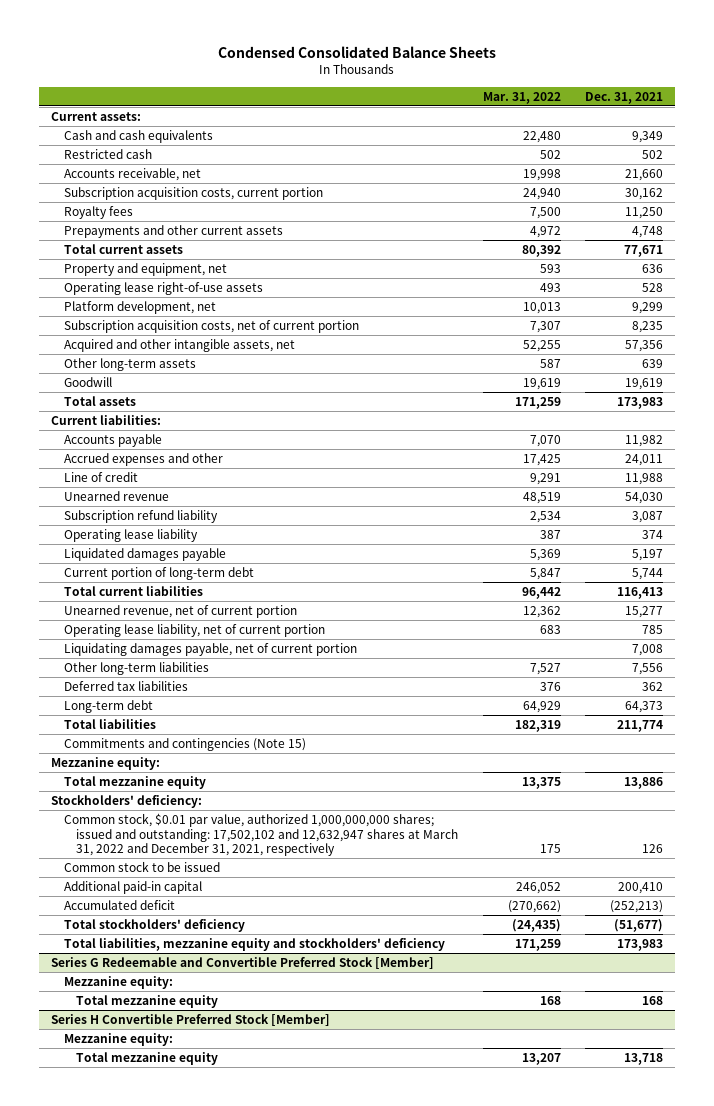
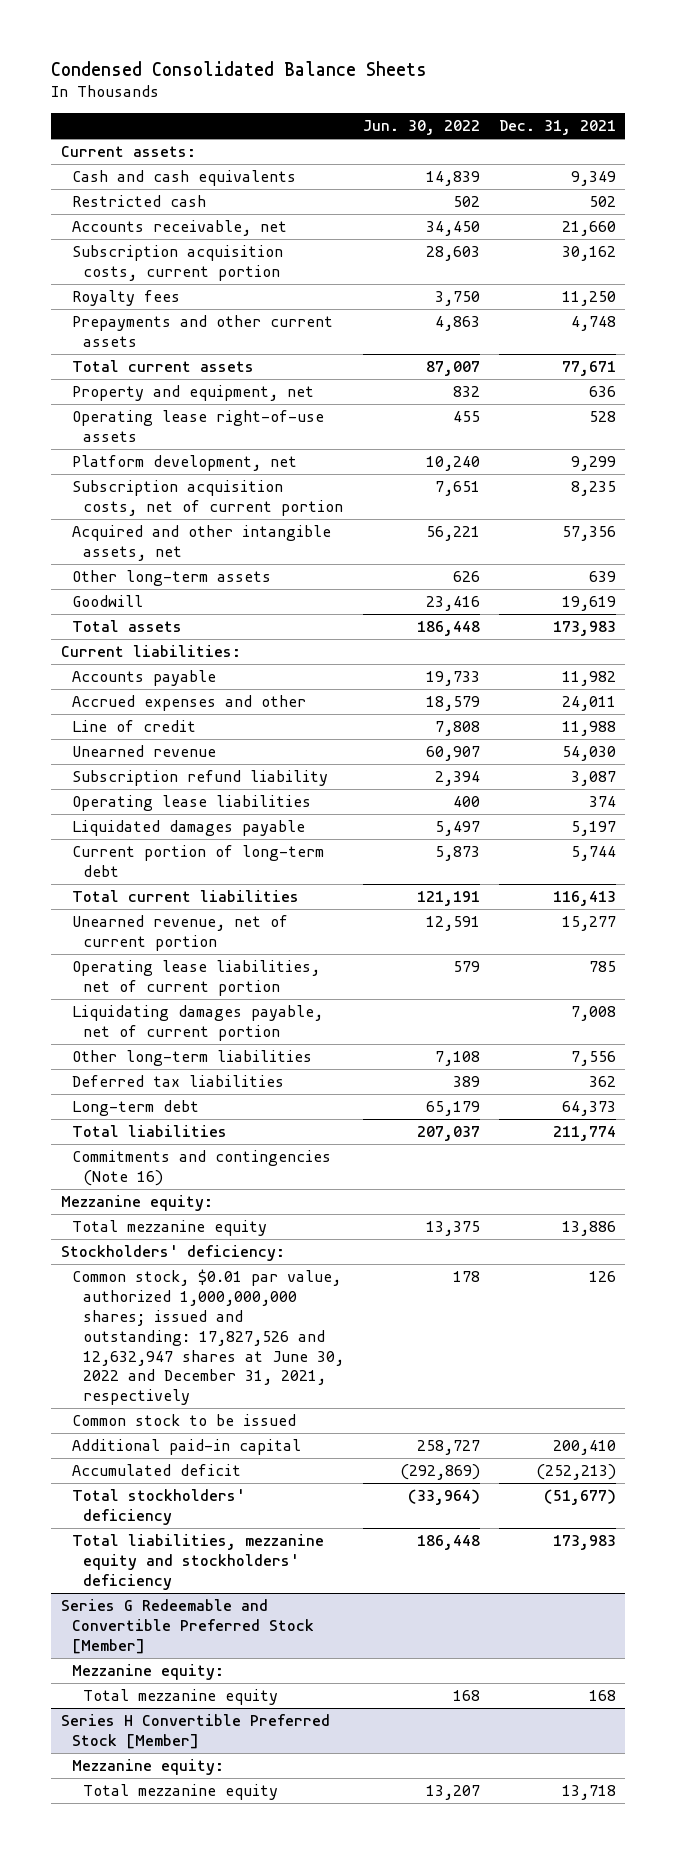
[482,91,561,104] Mar. 31, 2022 -> none
none -> [363,120,481,136] Jun. 30, 2022
[63,529,198,543] Operating lease liability -> [71,794,311,811] Operating lease liabilities
[63,624,325,638] Operating lease liability, net of current portion -> [71,959,320,996] Operating lease liabilities, net of current portion
[63,738,306,752] Commitments and contingencies (Note 15) -> [71,1149,331,1186] Commitments and contingencies (Note 16)
[63,813,459,857] Common stock, $0.01 par value, authorized 1,000,000,000 shares; issued and outstanding: 17,502,102 and 12,632,947 shares at March 31, 2022 and December 31, 2021, respectively -> [71,1268,345,1406] Common stock, $0.01 par value, authorized 1,000,000,000 shares; issued and outstanding: 17,827,526 and 12,632,947 shares at June 30, 2022 and December 31, 2021, respectively

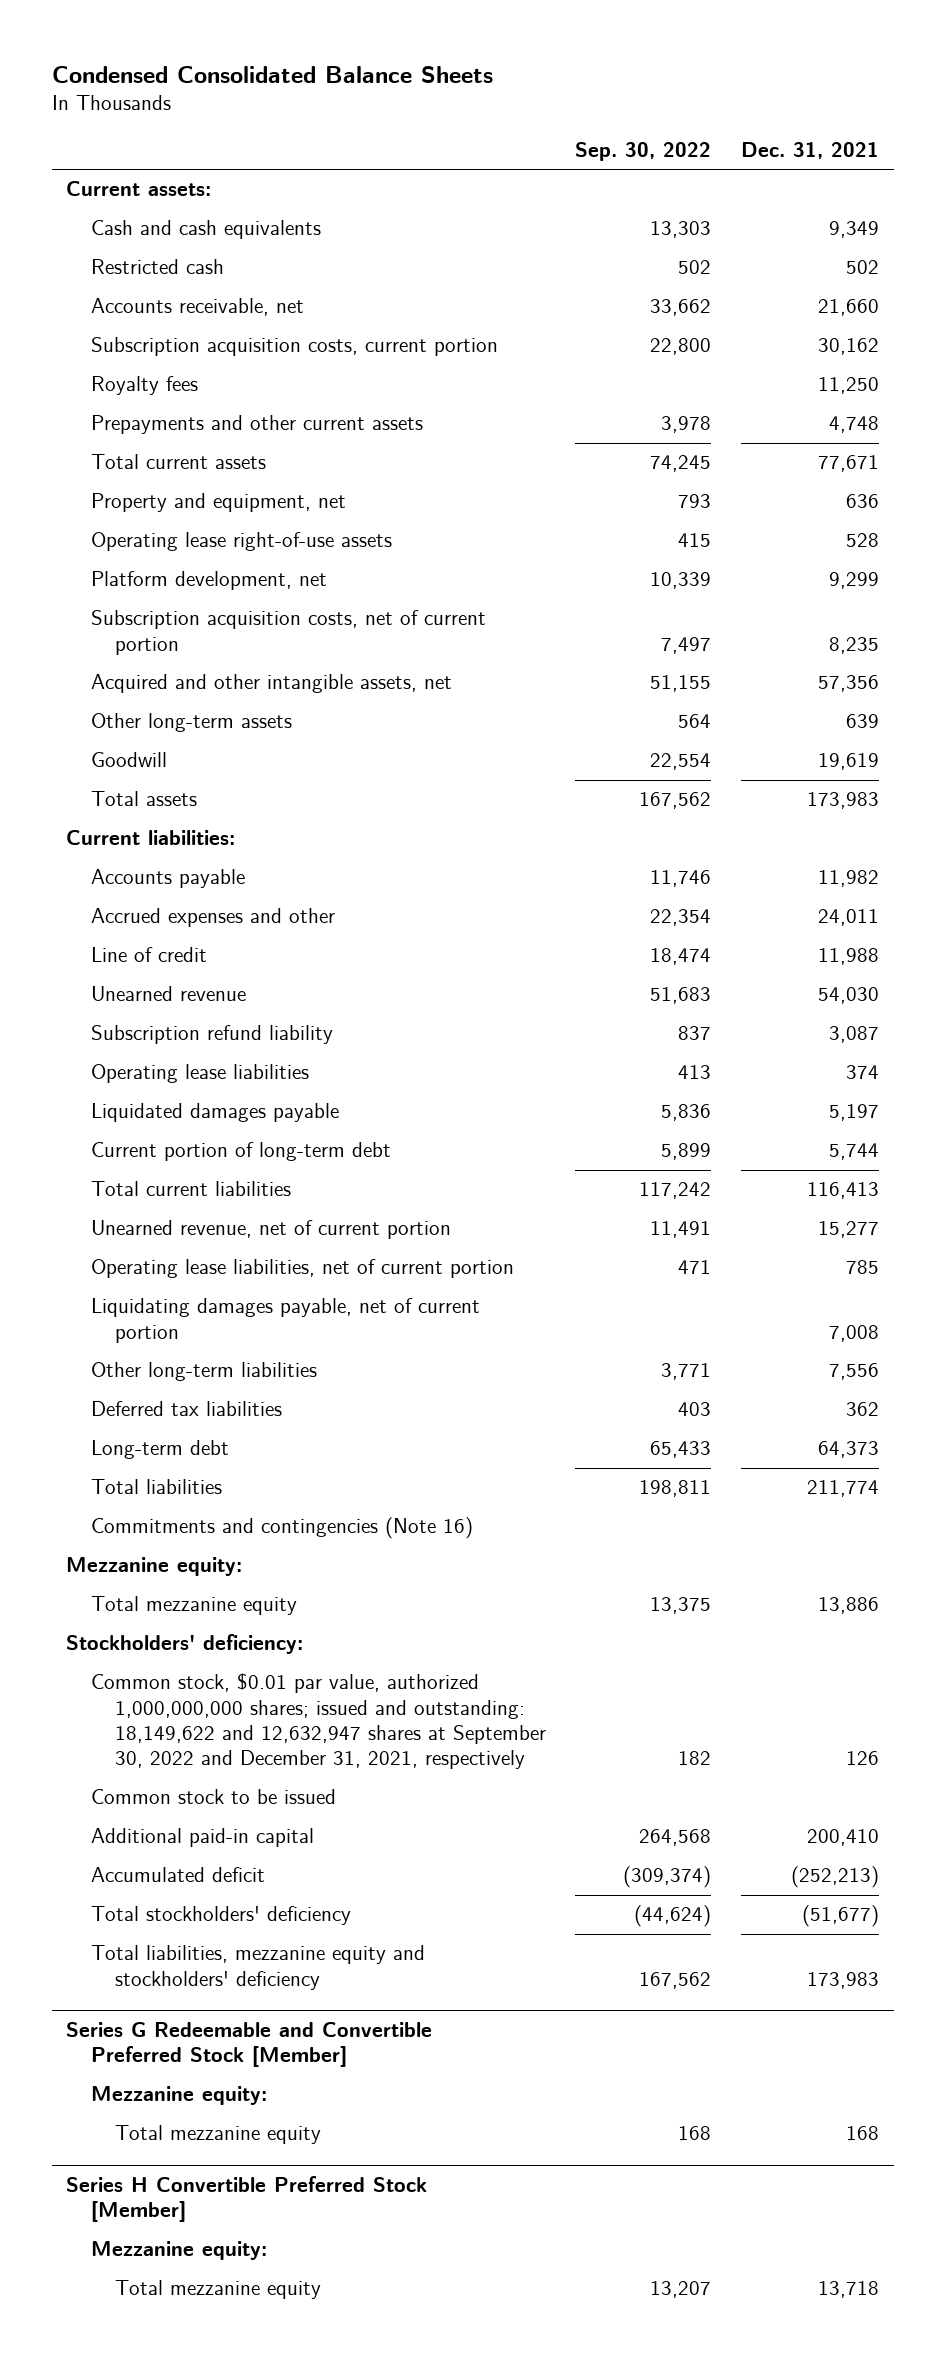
[363,120,481,136] Jun. 30, 2022 -> none
none -> [575,142,712,162] Sep. 30, 2022
[71,1268,345,1406] Common stock, $0.01 par value, authorized 1,000,000,000 shares; issued and outstanding: 17,827,526 and 12,632,947 shares at June 30, 2022 and December 31, 2021, respectively -> [90,1673,546,1770] Common stock, $0.01 par value, authorized 1,000,000,000 shares; issued and outstanding: 18,149,622 and 12,632,947 shares at September 30, 2022 and December 31, 2021, respectively

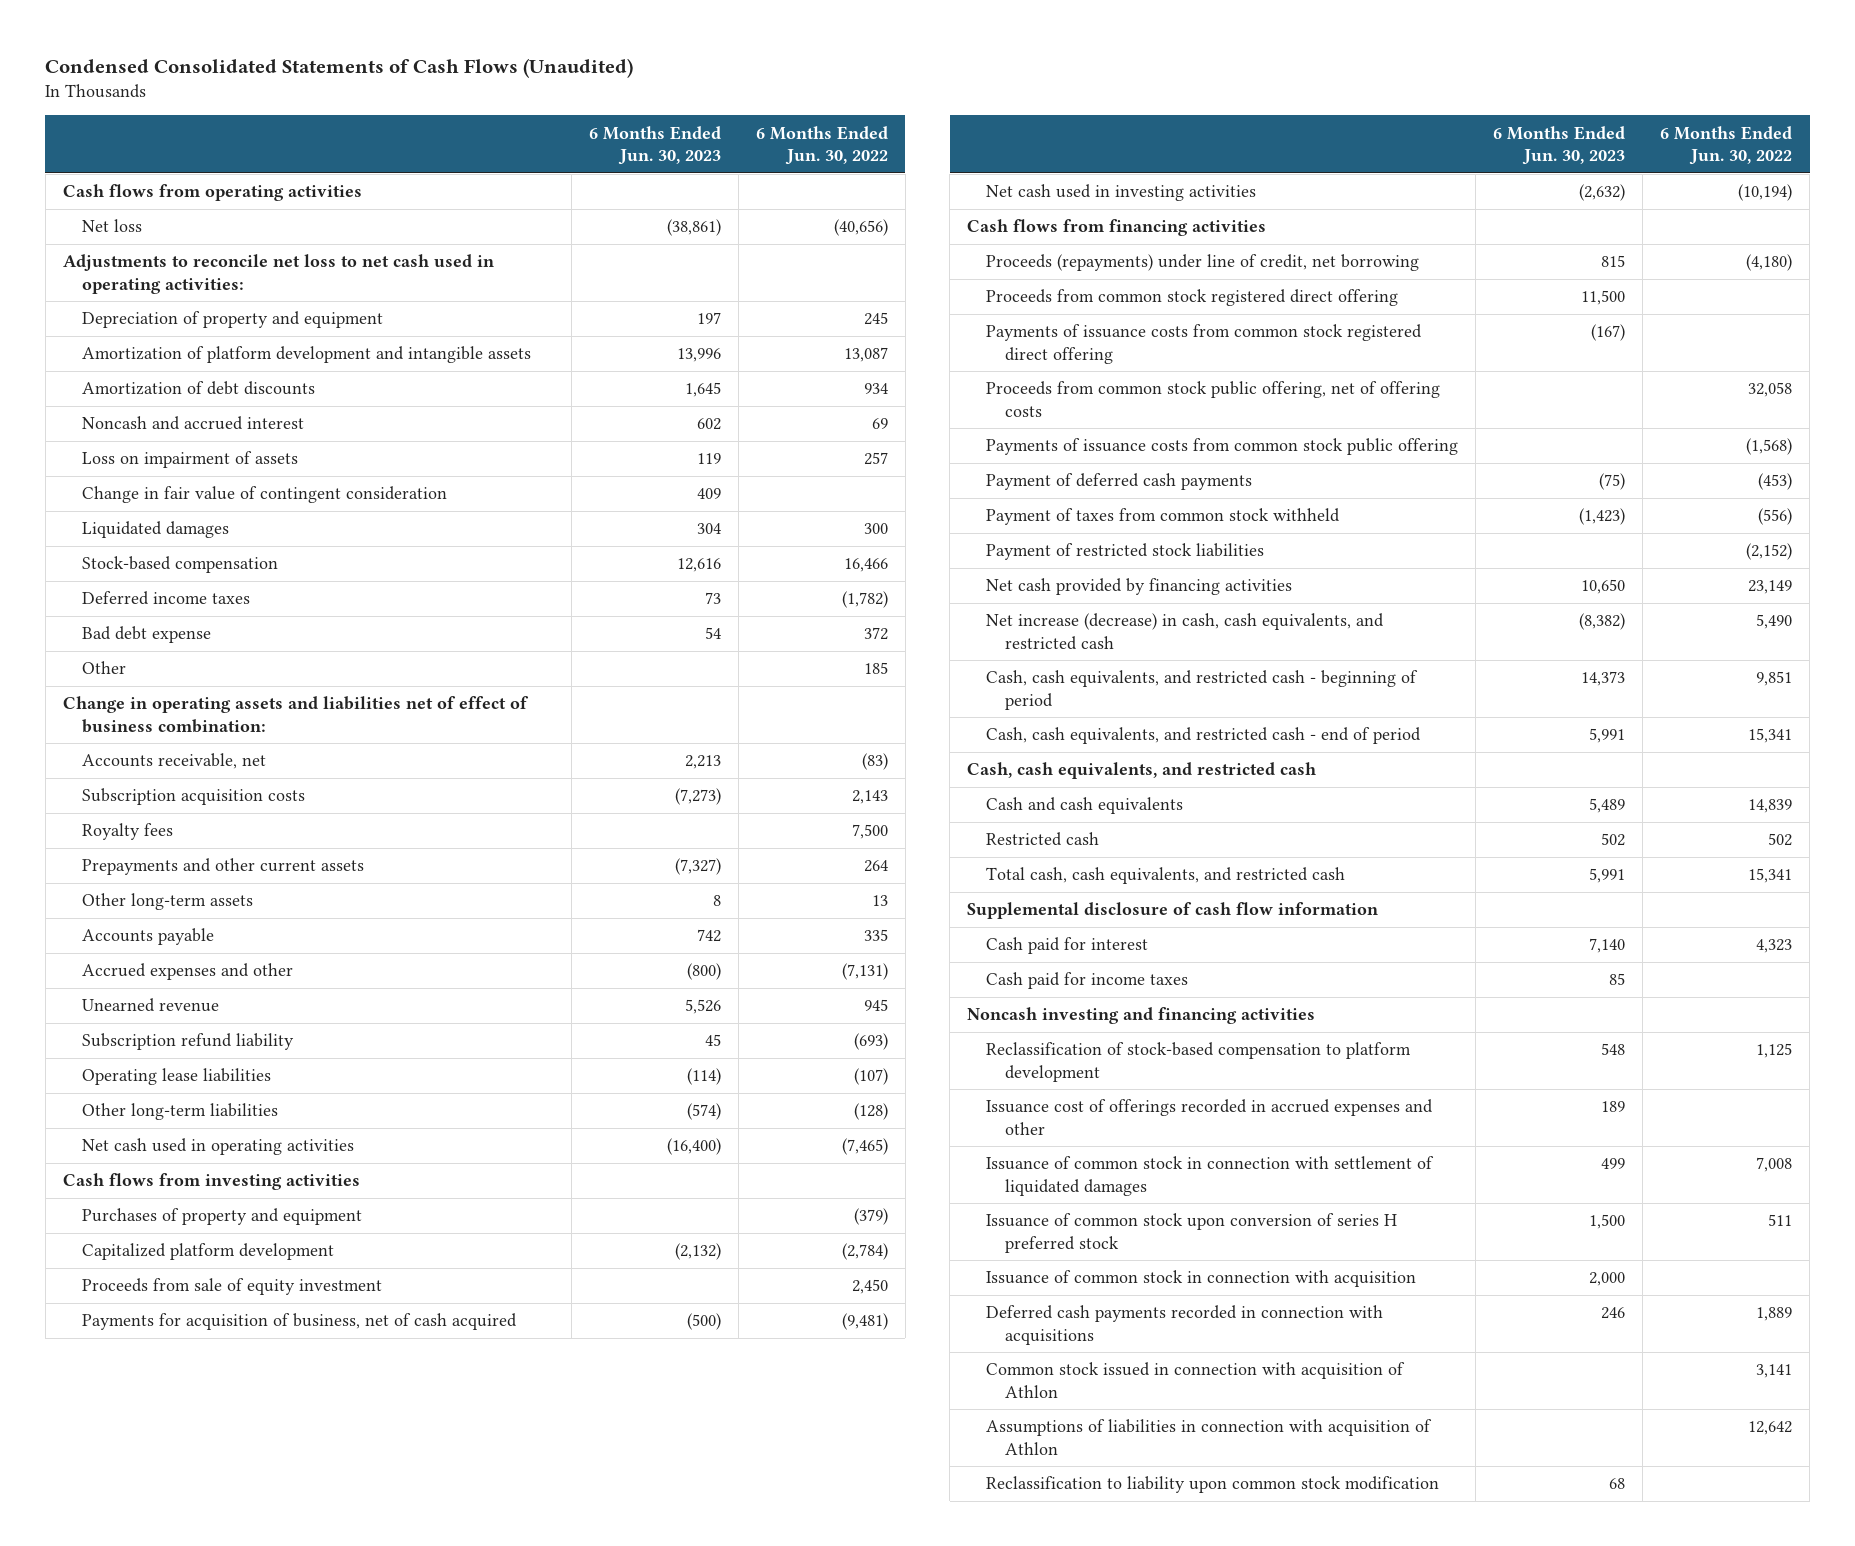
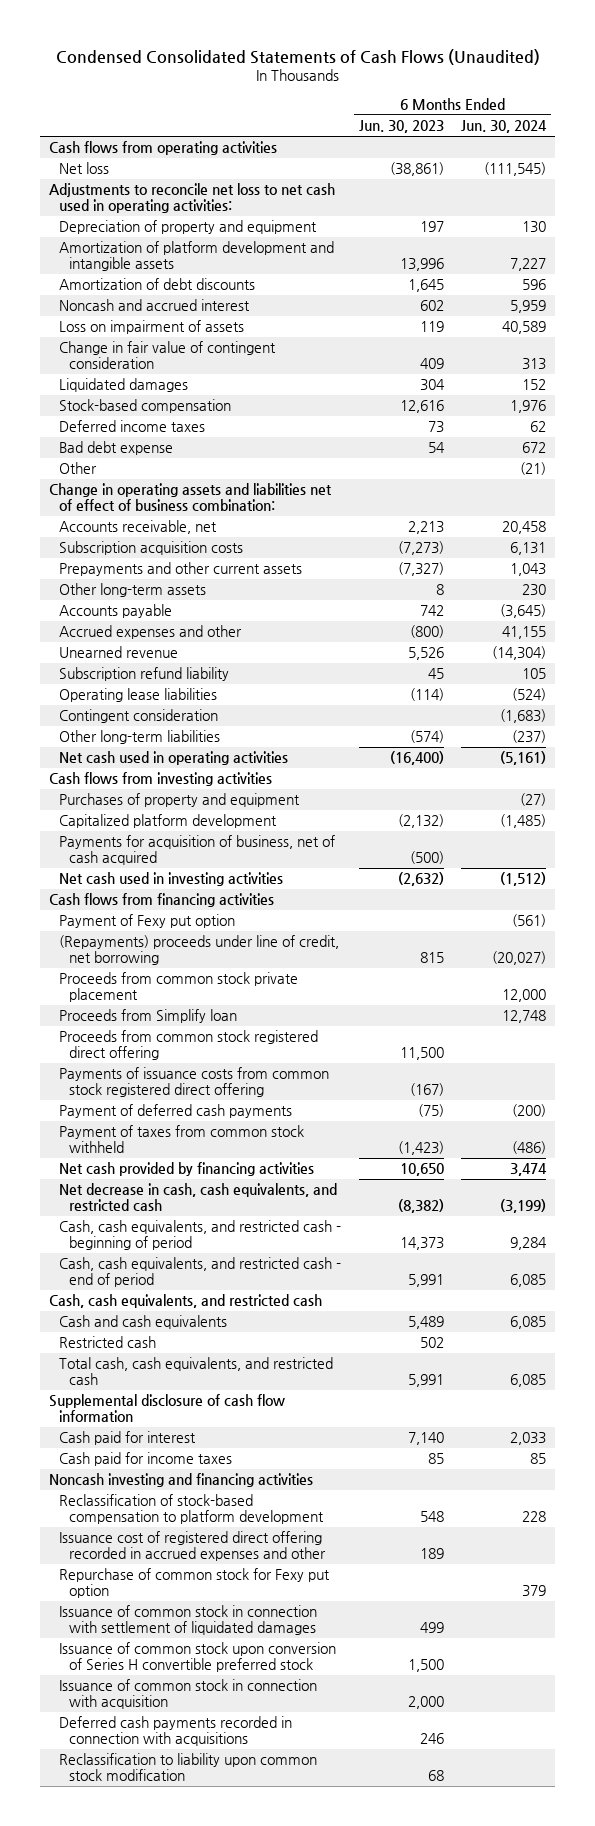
[755,125,888,165] 6 Months Ended Jun. 30, 2022 -> none
none -> [461,120,548,134] Jun. 30, 2024
[81,823,173,841] Royalty fees -> none
none -> [59,709,219,724] Contingent consideration
[81,1278,382,1296] Proceeds from sale of equity investment -> none
none -> [59,914,236,929] Payment of Fexy put option
[986,254,1420,272] Proceeds (repayments) under line of credit, net borrowing -> [59,935,340,966] (Repayments) proceeds under line of credit, net borrowing
none -> [59,972,299,1003] Proceeds from common stock private placement
none -> [59,1009,238,1024] Proceeds from Simplify loan
[986,381,1441,417] Proceeds from common stock public offering, net of offering costs -> none
[986,438,1459,456] Payments of issuance costs from common stock public offering -> none
[986,543,1265,561] Payment of restricted stock liabilities -> none
[986,613,1385,650] Net increase (decrease) in cash, cash equivalents, and restricted cash -> [59,1183,338,1212] Net decrease in cash, cash equivalents, and restricted cash
[986,1099,1434,1135] Issuance cost of offerings recorded in accrued expenses and other -> [59,1531,327,1562] Issuance cost of registered direct offering recorded in accrued expenses and other
none -> [59,1568,331,1599] Repurchase of common stock for Fexy put option
[986,1213,1398,1253] Issuance of common stock upon conversion of series H preferred stock -> [59,1642,337,1673] Issuance of common stock upon conversion of Series H convertible preferred stock
[986,1362,1406,1398] Common stock issued in connection with acquisition of Athlon -> none
[986,1419,1433,1455] Assumptions of liabilities in connection with acquisition of Athlon -> none

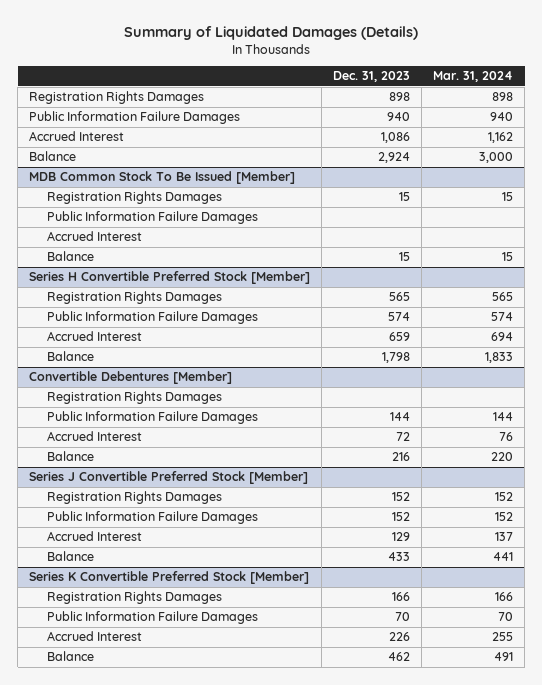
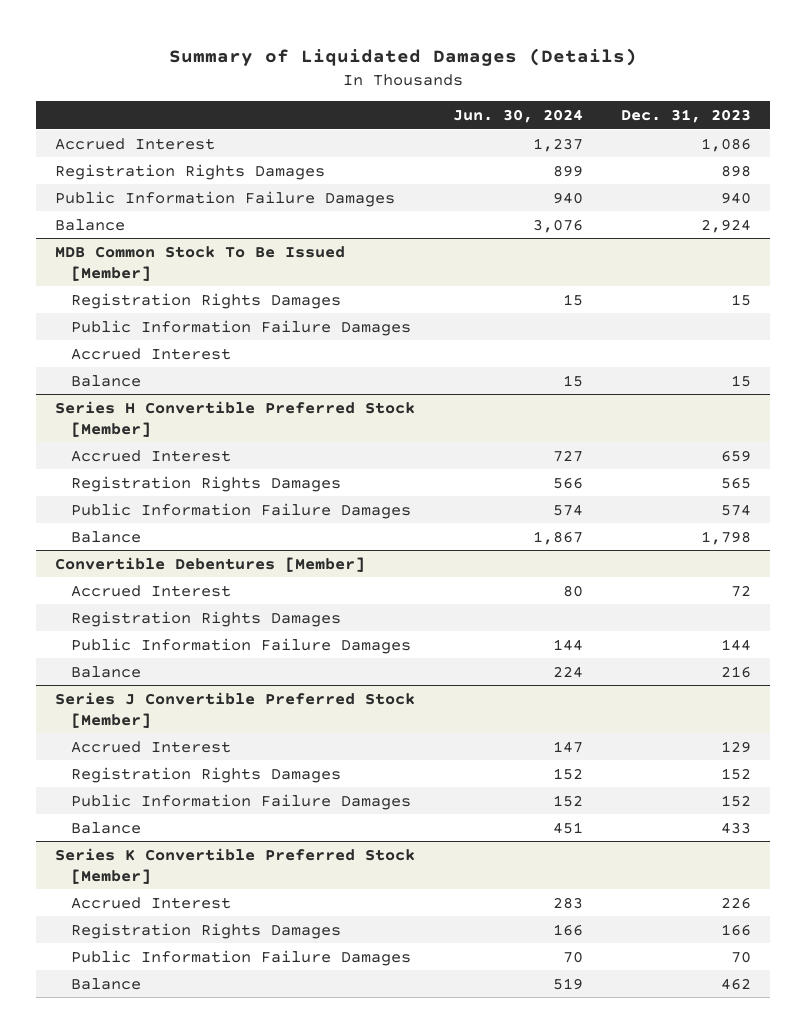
[433,71,514,83] Mar. 31, 2024 -> none
none -> [452,109,583,124] Jun. 30, 2024
[29,131,125,142] Accrued Interest -> [54,137,215,150] Accrued Interest
[46,331,142,342] Accrued Interest -> [71,449,232,462] Accrued Interest
[46,431,142,442] Accrued Interest -> [71,584,232,597] Accrued Interest
[46,531,142,542] Accrued Interest -> [71,740,232,753] Accrued Interest
[46,631,142,642] Accrued Interest -> [71,896,232,909] Accrued Interest

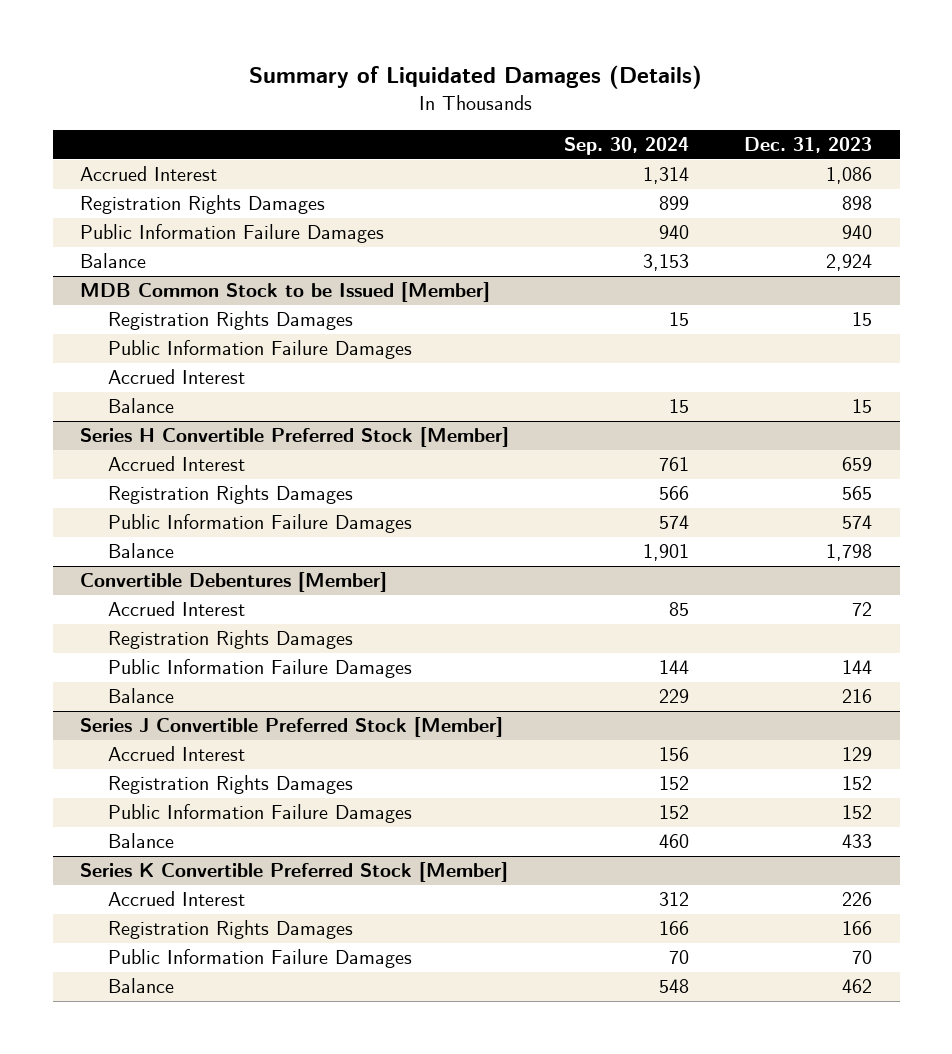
[452,109,583,124] Jun. 30, 2024 -> none
none -> [564,137,690,156] Sep. 30, 2024
[54,245,345,281] MDB Common Stock To Be Issued [Member] -> [80,282,491,303] MDB Common Stock to be Issued [Member]

